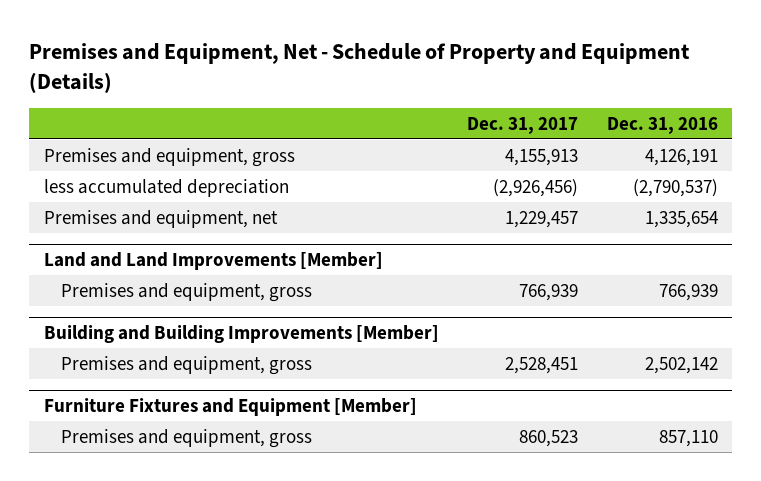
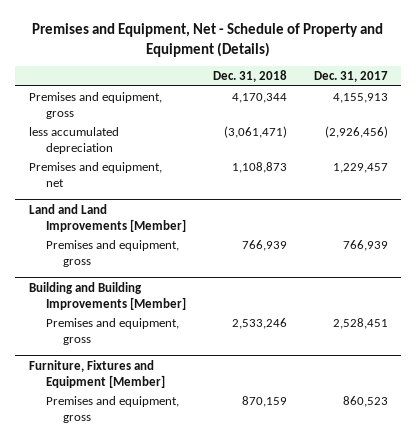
[606,116,718,134] Dec. 31, 2016 -> none
none -> [212,69,287,82] Dec. 31, 2018
[43,397,417,416] Furniture Fixtures and Equipment [Member] -> [28,359,165,388] Furniture, Fixtures and Equipment [Member]

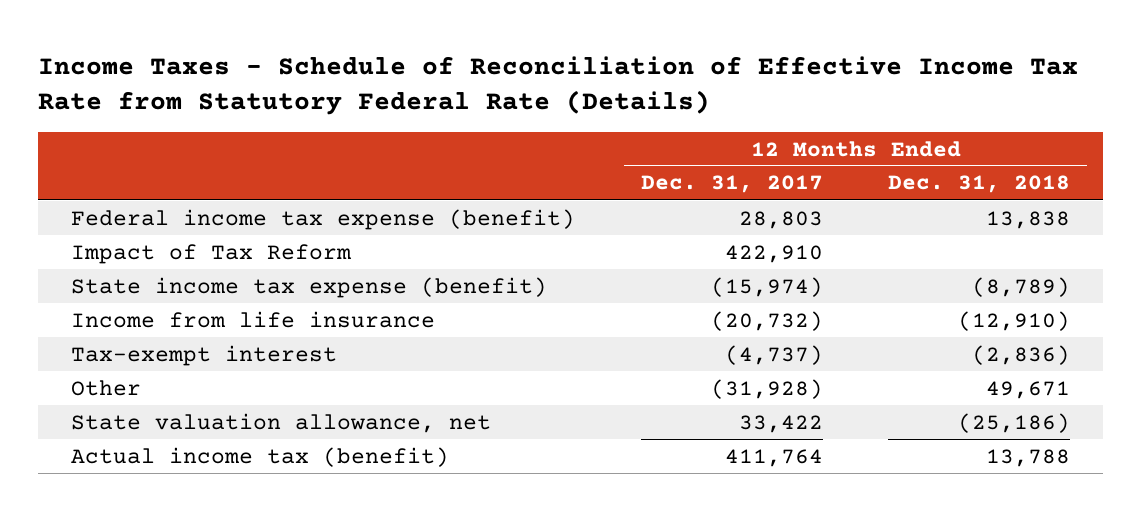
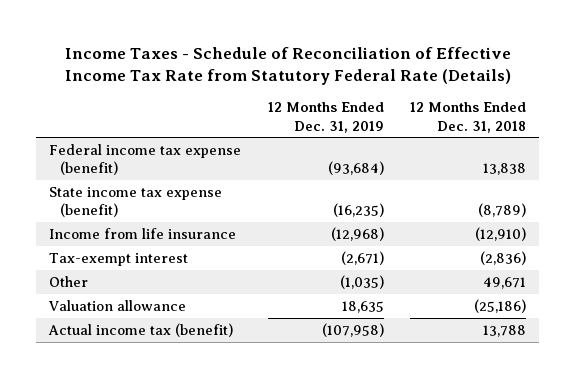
[640,175,823,194] Dec. 31, 2017 -> none
none -> [267,102,384,133] 12 Months Ended Dec. 31, 2019
[71,243,353,264] Impact of Tax Reform -> none
[71,412,492,433] State valuation allowance, net -> [48,299,187,311] Valuation allowance

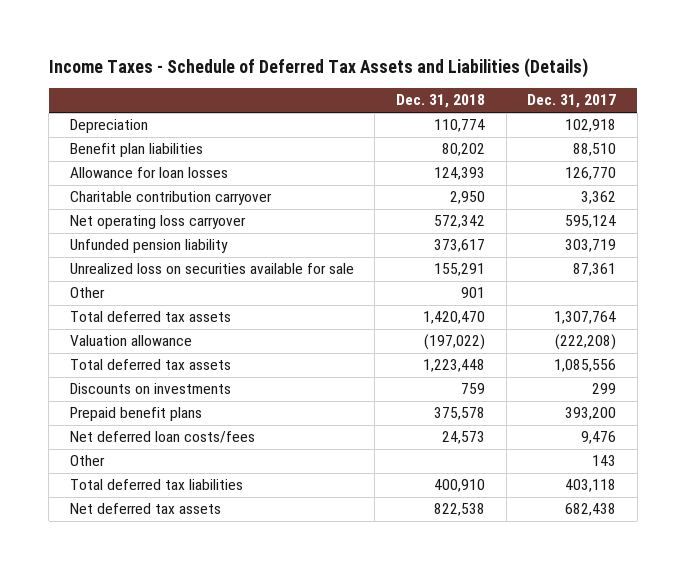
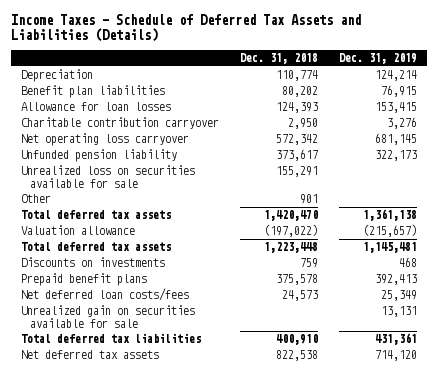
[527,94,617,109] Dec. 31, 2017 -> none
none -> [338,53,417,65] Dec. 31, 2019
[69,455,105,467] Other -> [21,305,196,328] Unrealized gain on securities available for sale

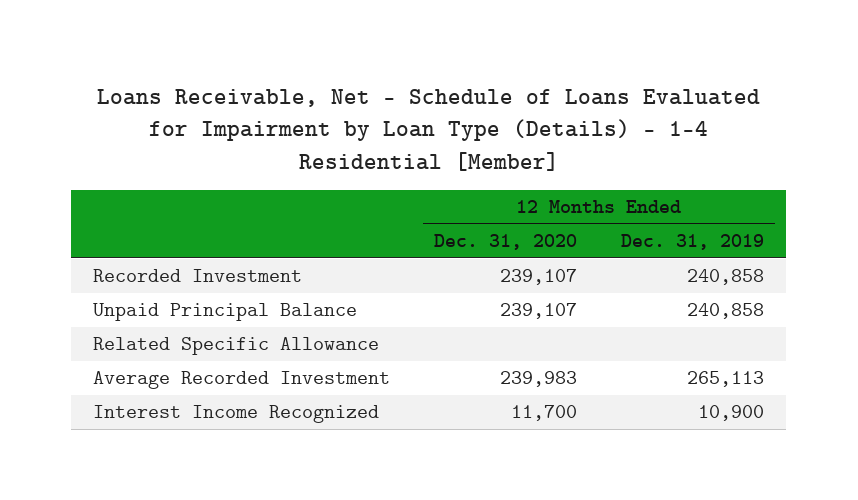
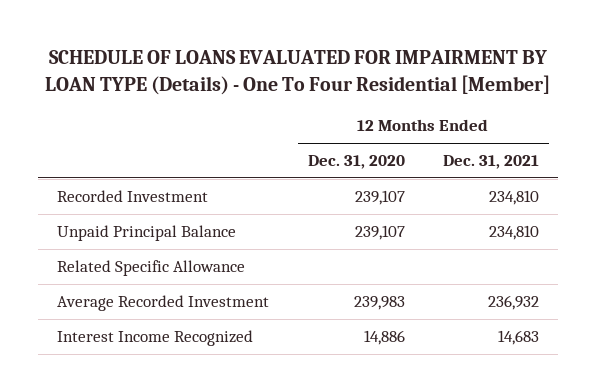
[96,88,760,171] Loans Receivable, Net - Schedule of Loans Evaluated for Impairment by Loan Type (Details) - 1-4 Residential [Member] -> [45,50,551,96] SCHEDULE OF LOANS EVALUATED FOR IMPAIRMENT BY LOAN TYPE (Details) - One To Four Residential [Member]
[621,233,765,250] Dec. 31, 2019 -> none
none -> [443,155,540,170] Dec. 31, 2021
[511,405,578,422] 11,700 -> [363,330,405,346] 14,886

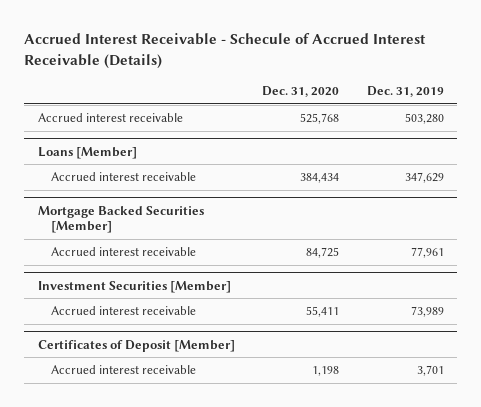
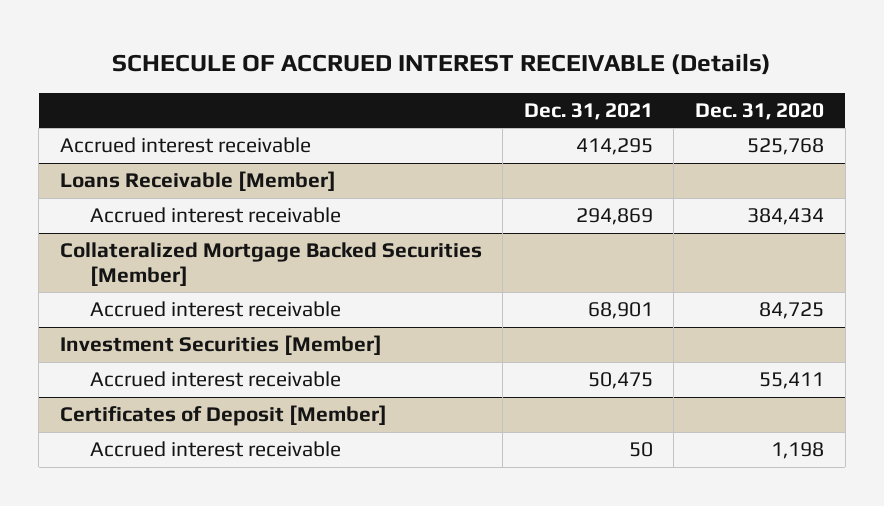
[23,33,426,69] Accrued Interest Receivable - Schecule of Accrued Interest Receivable (Details) -> [111,53,771,76] SCHECULE OF ACCRUED INTEREST RECEIVABLE (Details)
[366,86,444,98] Dec. 31, 2019 -> none
none -> [523,102,653,120] Dec. 31, 2021
[37,146,137,159] Loans [Member] -> [59,171,336,192] Loans Receivable [Member]
[37,205,204,234] Mortgage Backed Securities [Member] -> [59,242,482,286] Collateralized Mortgage Backed Securities [Member]

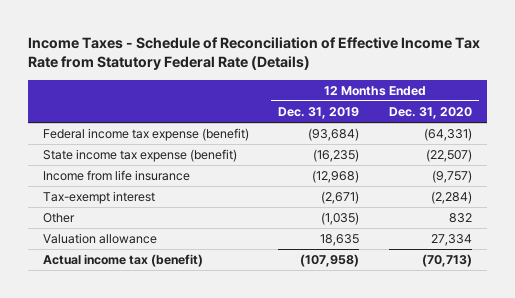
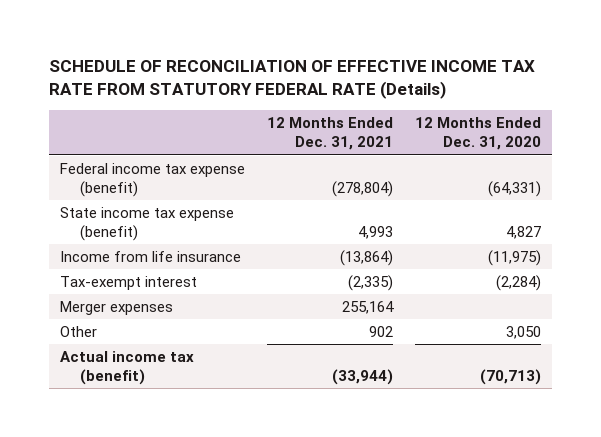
[28,36,481,71] Income Taxes - Schedule of Reconciliation of Effective Income Tax Rate from Statutory Federal Rate (Details) -> [48,60,535,100] SCHEDULE OF RECONCILIATION OF EFFECTIVE INCOME TAX RATE FROM STATUTORY FEDERAL RATE (Details)
[278,107,360,120] Dec. 31, 2019 -> none
none -> [267,117,394,151] 12 Months Ended Dec. 31, 2021
[425,149,472,163] (22,507) -> [506,225,542,239] 4,827
[431,170,472,184] (9,757) -> [488,249,542,266] (11,975)
[43,233,158,245] Valuation allowance -> none
none -> [59,300,173,315] Merger expenses
[448,213,472,224] 832 -> [506,325,542,339] 3,050

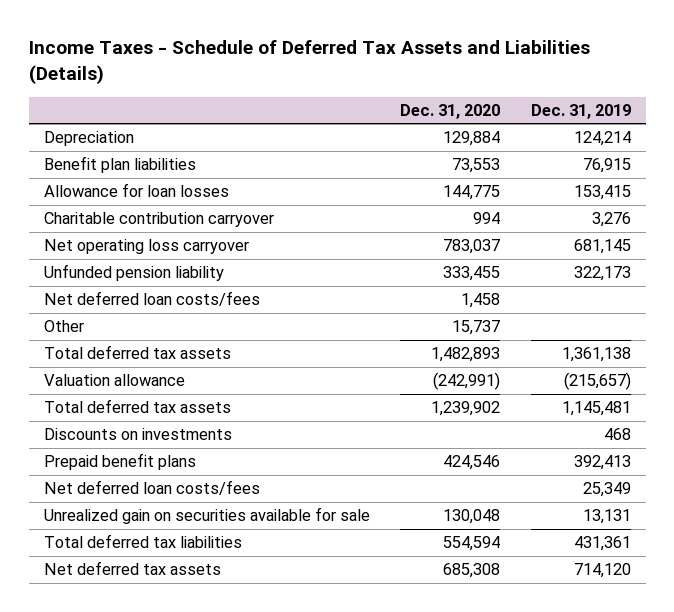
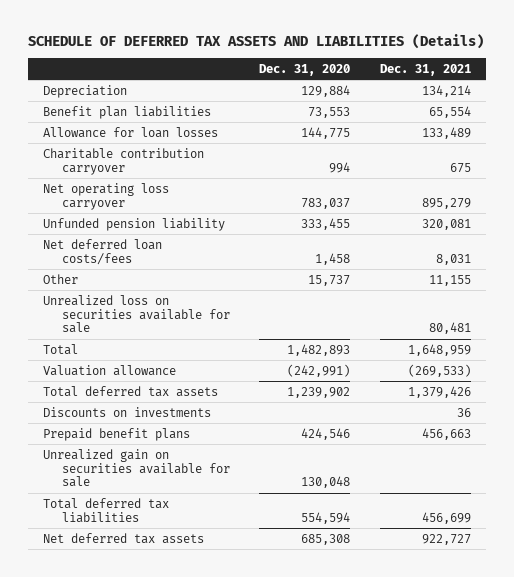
[28,40,590,84] Income Taxes - Schedule of Deferred Tax Assets and Liabilities (Details) -> [27,34,484,50] SCHEDULE OF DEFERRED TAX ASSETS AND LIABILITIES (Details)
[530,103,631,119] Dec. 31, 2019 -> none
none -> [380,63,472,76] Dec. 31, 2021
none -> [42,294,230,334] Unrealized loss on securities available for sale
[43,345,231,360] Total deferred tax assets -> [42,343,78,355] Total
[43,480,260,496] Net deferred loan costs/fees -> none

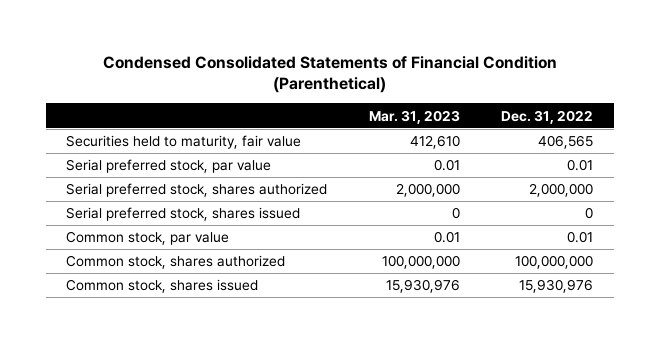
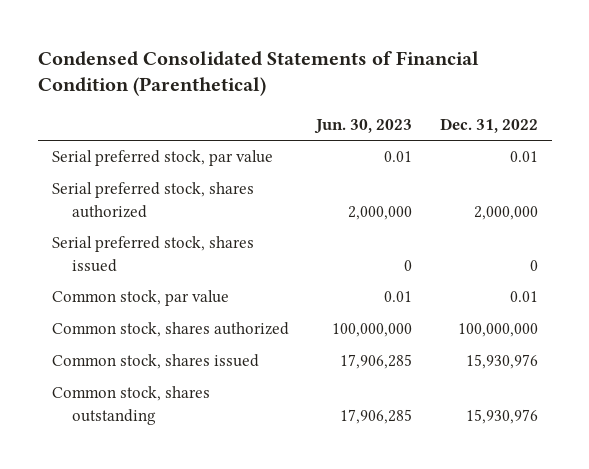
[368,109,460,124] Mar. 31, 2023 -> none
none -> [314,118,413,134] Jun. 30, 2023
[66,135,302,150] Securities held to maturity, fair value -> none
none -> [51,386,210,425] Common stock, shares outstanding

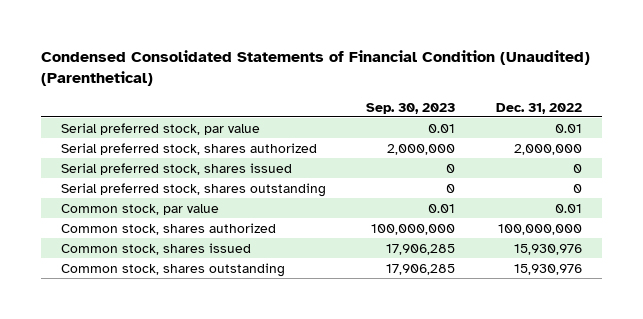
[37,50,479,97] Condensed Consolidated Statements of Financial Condition (Parenthetical) -> [40,50,590,87] Condensed Consolidated Statements of Financial Condition (Unaudited) (Parenthetical)
[314,118,413,134] Jun. 30, 2023 -> none
none -> [366,102,456,114] Sep. 30, 2023
none -> [61,182,327,197] Serial preferred stock, shares outstanding

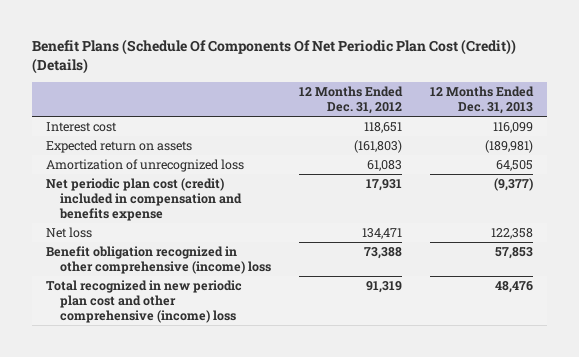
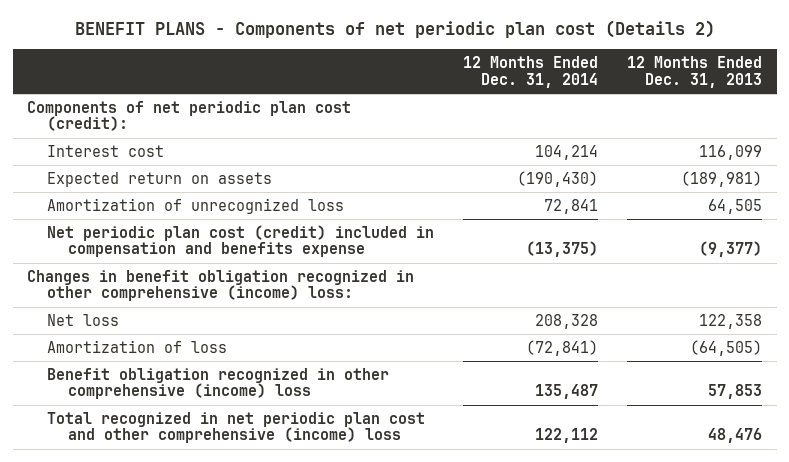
[31,38,516,74] Benefit Plans (Schedule Of Components Of Net Periodic Plan Cost (Credit)) (Details) -> [74,20,715,39] BENEFIT PLANS - Components of net periodic plan cost (Details 2)
[298,86,403,115] 12 Months Ended Dec. 31, 2012 -> none
none -> [463,56,599,88] 12 Months Ended Dec. 31, 2014
none -> [27,100,352,132] Components of net periodic plan cost (credit):
none -> [27,269,415,302] Changes in benefit obligation recognized in other comprehensive (income) loss:
none -> [47,339,228,353] Amortization of loss
[45,280,242,324] Total recognized in new periodic plan cost and other comprehensive (income) loss -> [47,411,426,444] Total recognized in net periodic plan cost and other comprehensive (income) loss

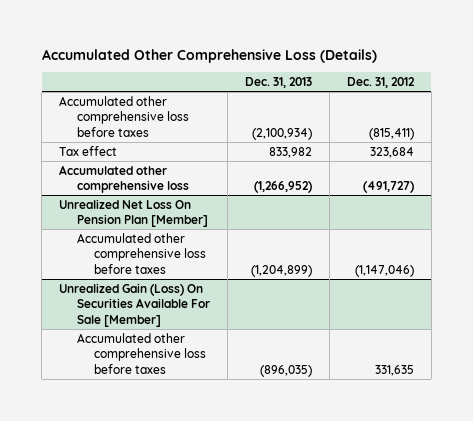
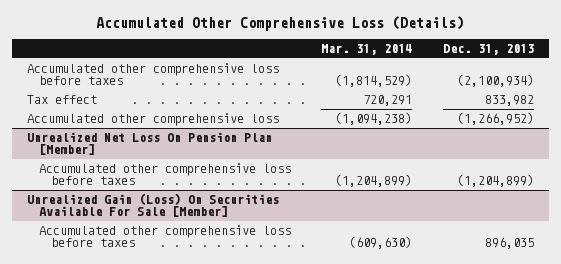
[346,77,415,89] Dec. 31, 2012 -> none
none -> [321,44,413,56] Mar. 31, 2014
[259,364,312,377] (896,035) -> [484,237,534,250] 896,035

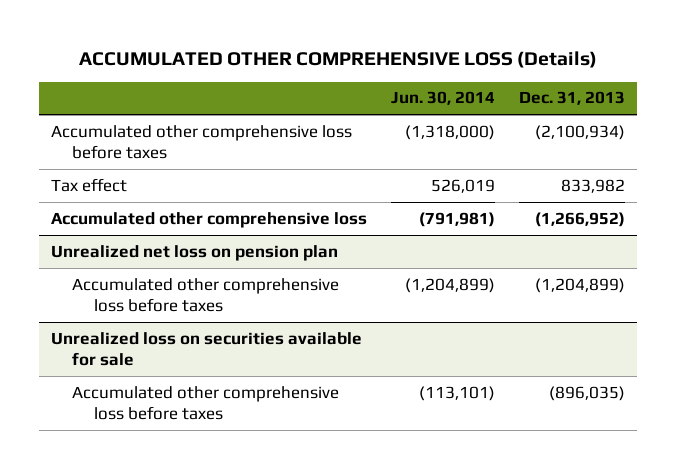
[96,16,465,32] Accumulated Other Comprehensive Loss (Details) -> [78,50,597,68] ACCUMULATED OTHER COMPREHENSIVE LOSS (Details)
[321,44,413,56] Mar. 31, 2014 -> none
none -> [390,91,495,106] Jun. 30, 2014
[27,132,273,156] Unrealized Net Loss On Pension Plan [Member] -> [50,244,338,261] Unrealized net loss on pension plan
[27,193,280,218] Unrealized Gain (Loss) On Securities Available For Sale [Member] -> [50,331,362,367] Unrealized loss on securities available for sale
[484,237,534,250] 896,035 -> [548,385,625,401] (896,035)

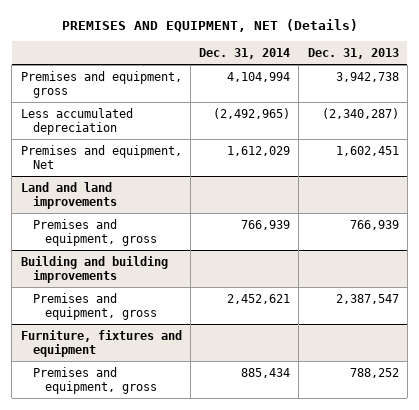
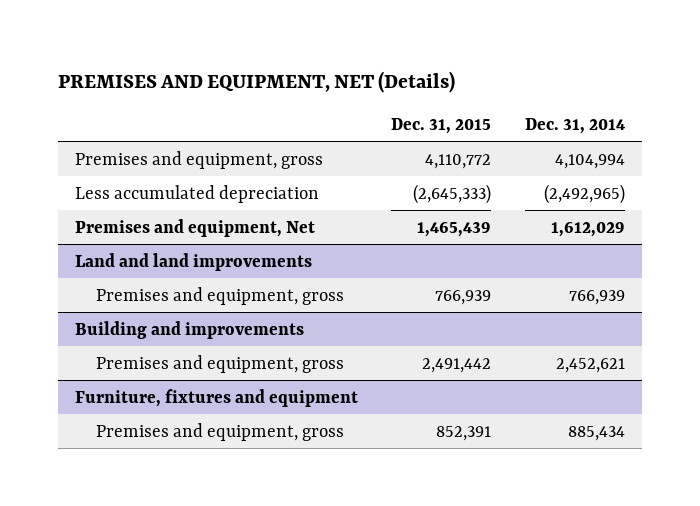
[307,47,399,59] Dec. 31, 2013 -> none
none -> [391,117,492,134] Dec. 31, 2015
[20,255,168,284] Building and building improvements -> [74,320,304,339] Building and improvements

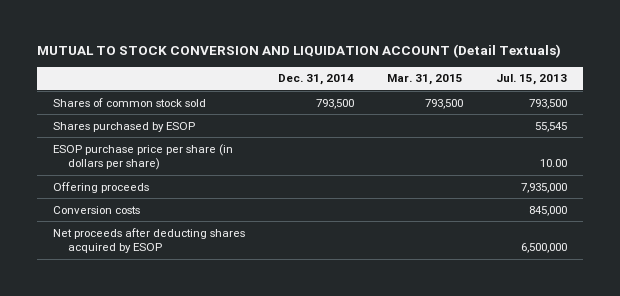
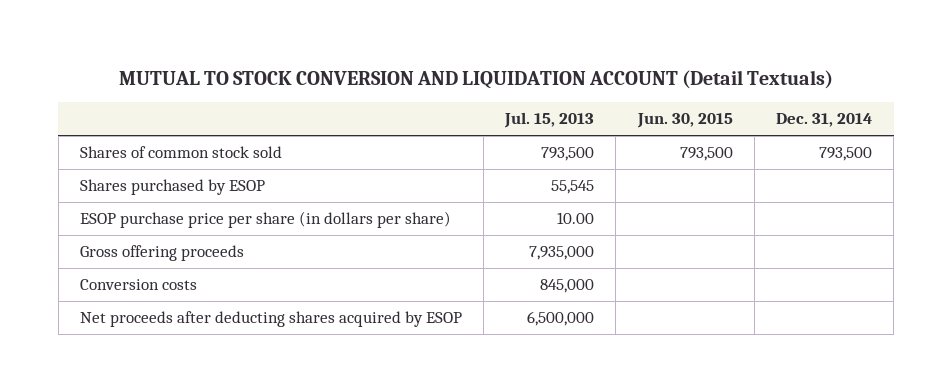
[387,74,464,86] Mar. 31, 2015 -> none
none -> [636,113,733,129] Jun. 30, 2015
[53,181,150,193] Offering proceeds -> [79,245,244,262] Gross offering proceeds

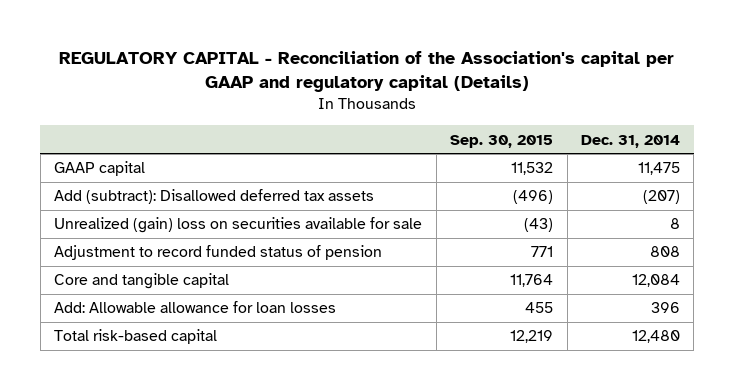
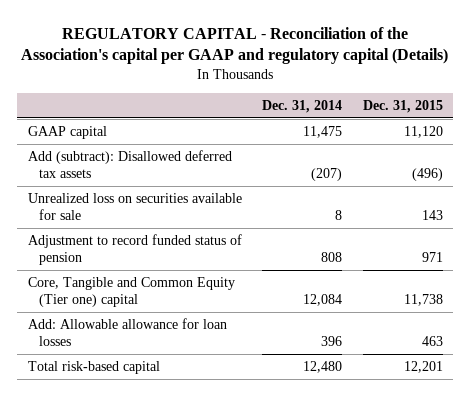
[450,134,554,148] Sep. 30, 2015 -> none
none -> [362,99,443,113] Dec. 31, 2015
[54,217,423,234] Unrealized (gain) loss on securities available for sale -> [27,193,242,220] Unrealized loss on securities available for sale
[54,273,230,290] Core and tangible capital -> [27,277,235,307] Core, Tangible and Common Equity (Tier one) capital

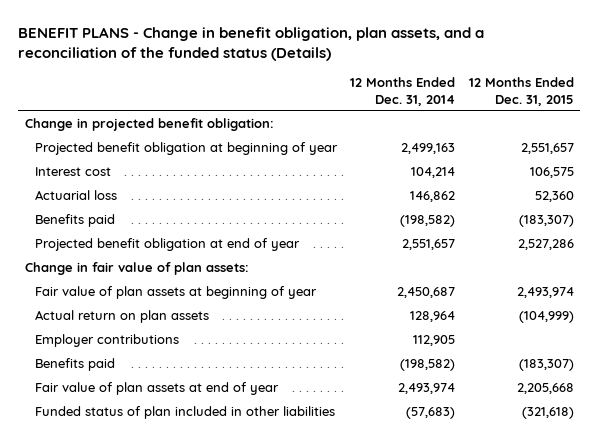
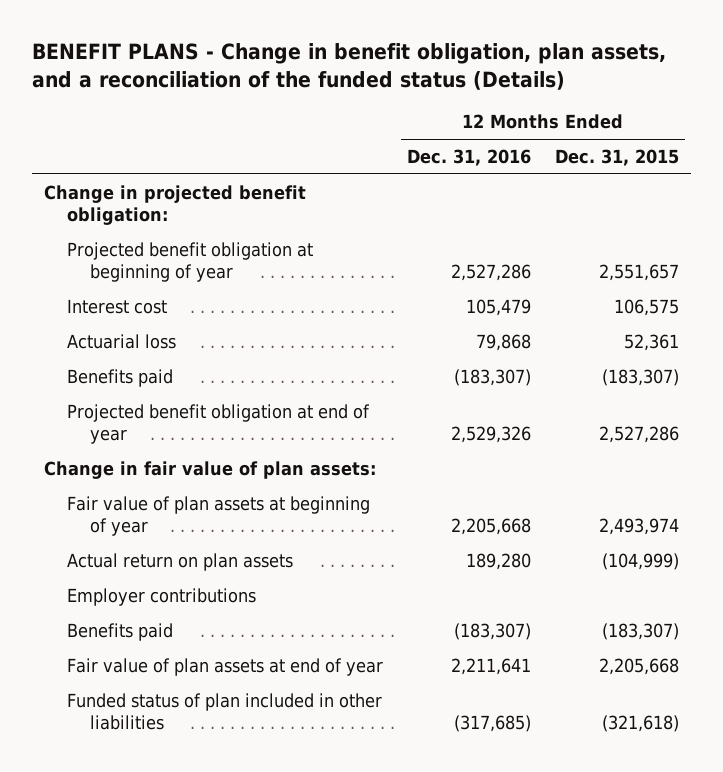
[350,77,456,106] 12 Months Ended Dec. 31, 2014 -> none
none -> [407,148,532,166] Dec. 31, 2016
[534,191,574,203] 52,360 -> [623,333,679,351] 52,361

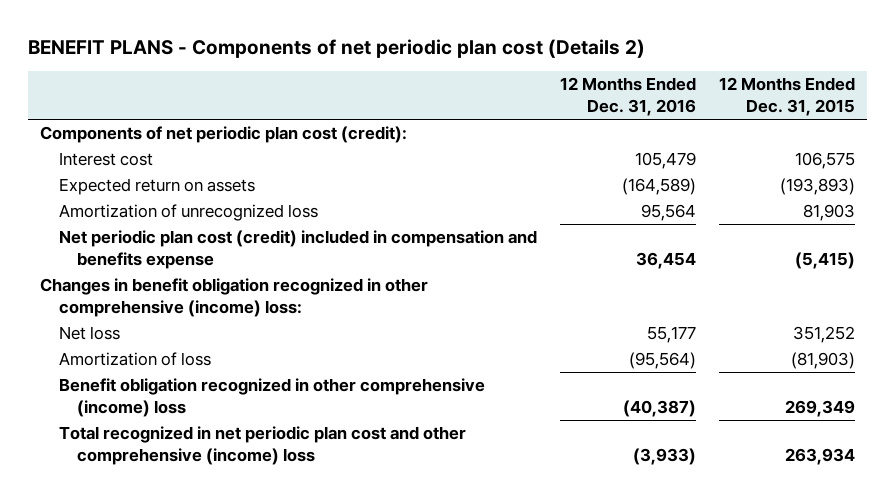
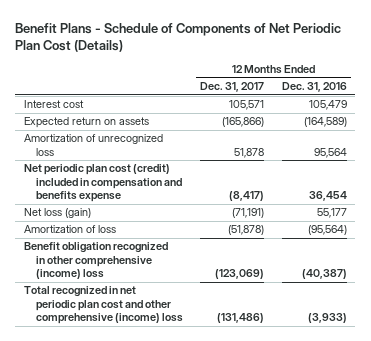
[28,39,646,59] BENEFIT PLANS - Components of net periodic plan cost (Details 2) -> [15,22,342,52] Benefit Plans - Schedule of Components of Net Periodic Plan Cost (Details)
[718,77,855,117] 12 Months Ended Dec. 31, 2015 -> none
none -> [200,82,265,93] Dec. 31, 2017
[39,126,407,144] Components of net periodic plan cost (credit): -> none
[39,278,428,317] Changes in benefit obligation recognized in other comprehensive (income) loss: -> none
[58,326,120,341] Net loss -> [24,208,92,219] Net loss (gain)

